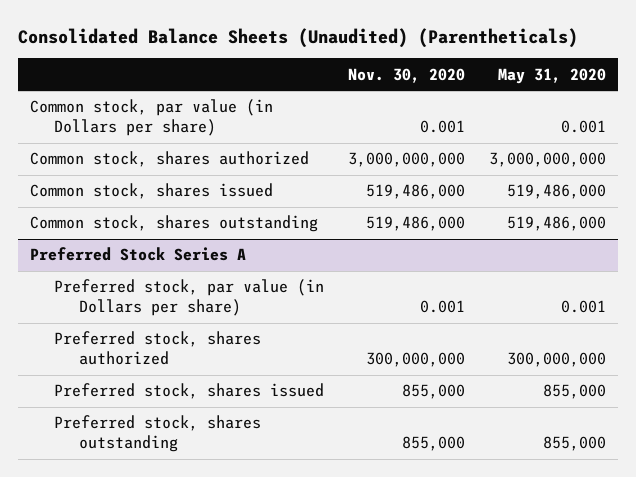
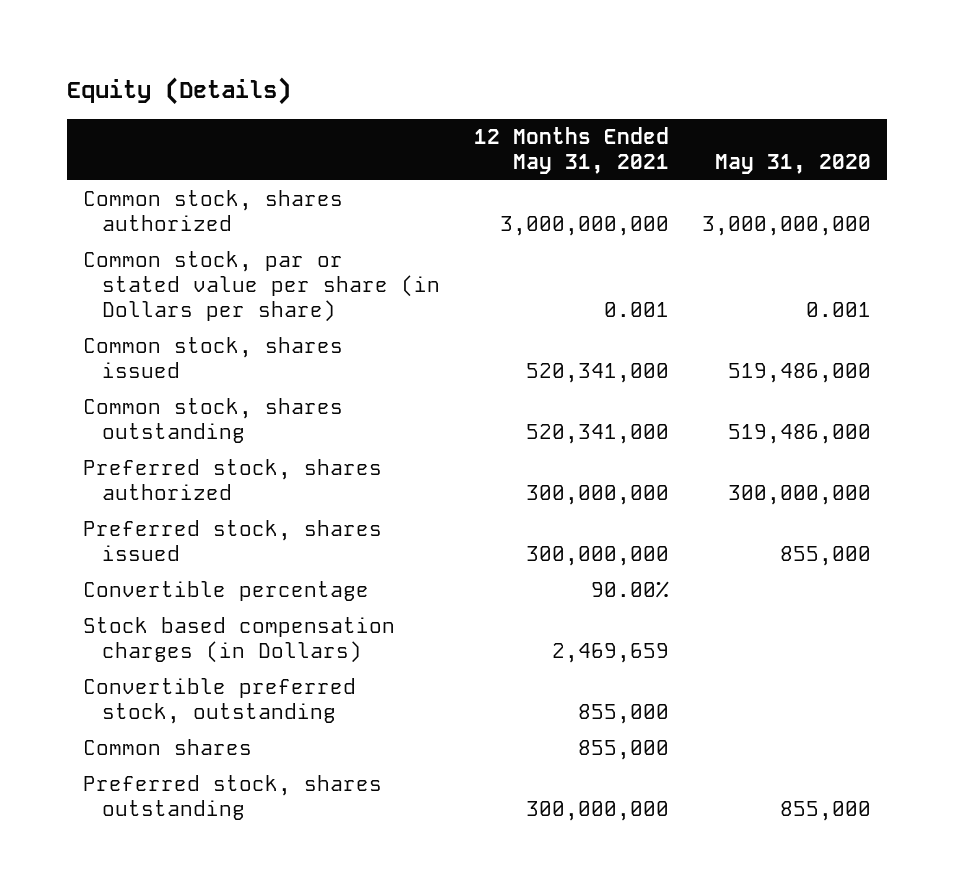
[18,27,579,48] Consolidated Balance Sheets (Unaudited) (Parentheticals) -> [66,77,291,106] Equity (Details)
[348,67,466,83] Nov. 30, 2020 -> none
none -> [473,127,669,174] 12 Months Ended May 31, 2021
[30,99,274,137] Common stock, par value (in Dollars per share) -> none
none -> [83,251,441,322] Common stock, par or stated value per share (in Dollars per share)
[30,247,247,262] Preferred Stock Series A -> none
[54,279,325,317] Preferred stock, par value (in Dollars per share) -> none
none -> [83,581,370,602] Convertible percentage
none -> [83,617,396,664] Stock based compensation charges (in Dollars)
none -> [83,678,357,725] Convertible preferred stock, outstanding
none -> [83,739,253,756] Common shares

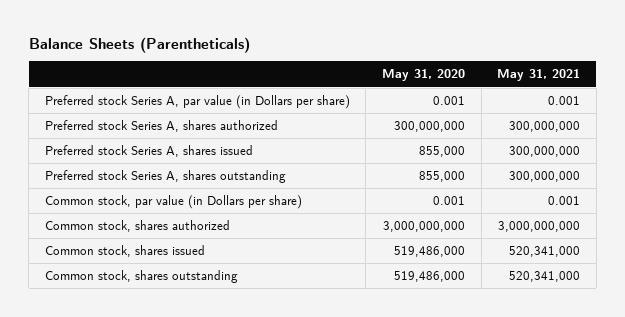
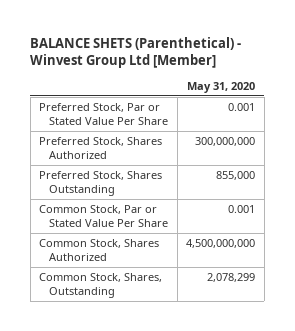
[28,36,250,53] Balance Sheets (Parentheticals) -> [30,36,242,69] BALANCE SHETS (Parenthetical) - Winvest Group Ltd [Member]
[497,69,581,82] May 31, 2021 -> none
[44,144,253,157] Preferred stock Series A, shares issued -> none
[44,244,205,257] Common stock, shares issued -> none
[44,94,350,109] Preferred stock Series A, par value (in Dollars per share) -> [39,102,168,125] Preferred Stock, Par or Stated Value Per Share
[44,119,278,132] Preferred stock Series A, shares authorized -> [39,136,163,159] Preferred Stock, Shares Authorized
[44,169,286,183] Preferred stock Series A, shares outstanding -> [39,170,163,196] Preferred Stock, Shares Outstanding
[44,194,302,209] Common stock, par value (in Dollars per share) -> [39,204,168,227] Common Stock, Par or Stated Value Per Share
[44,219,230,232] Common stock, shares authorized -> [39,238,160,261] Common Stock, Shares Authorized
[382,220,465,232] 3,000,000,000 -> [186,238,256,248] 4,500,000,000
[44,269,238,283] Common stock, shares outstanding -> [39,272,163,298] Common Stock, Shares, Outstanding
[393,270,465,282] 519,486,000 -> [207,272,256,282] 2,078,299

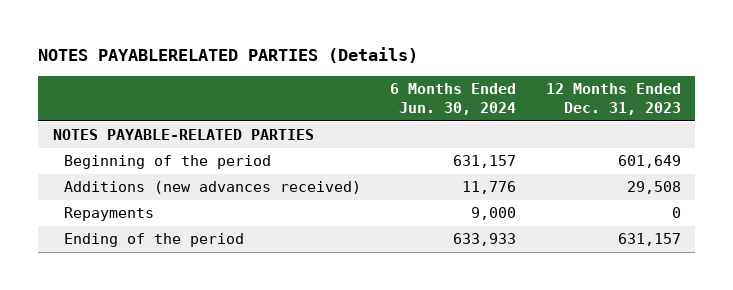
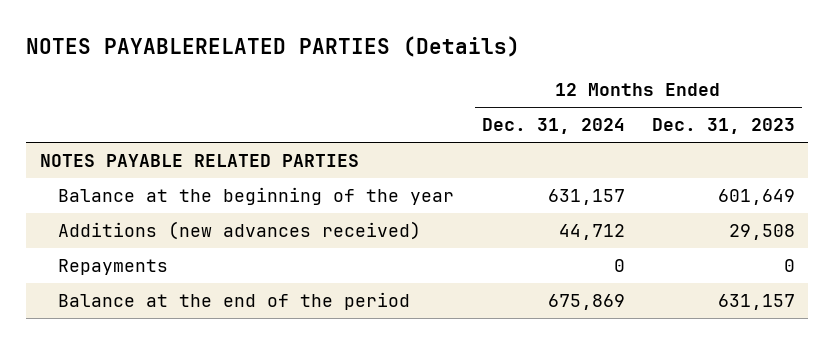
[390,83,517,115] 6 Months Ended Jun. 30, 2024 -> none
none -> [481,118,625,135] Dec. 31, 2024
[52,129,314,141] NOTES PAYABLE-RELATED PARTIES -> [39,154,359,168] NOTES PAYABLE RELATED PARTIES
[64,155,272,170] Beginning of the period -> [58,187,455,206] Balance at the beginning of the year
[64,233,245,248] Ending of the period -> [58,292,411,311] Balance at the end of the period

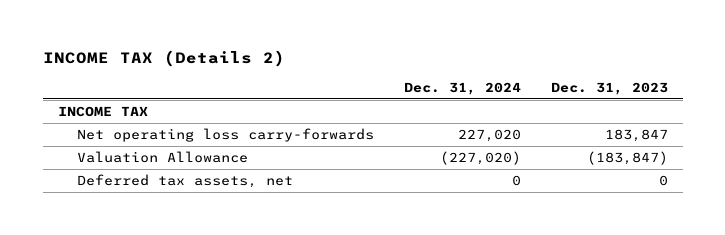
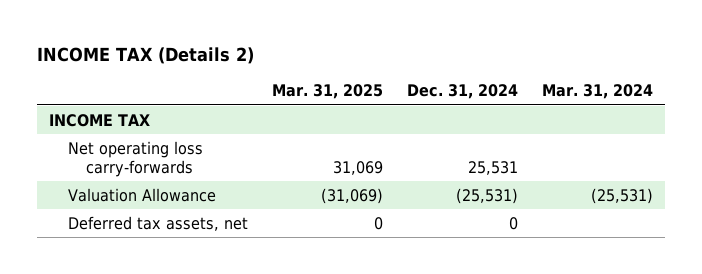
[550,82,668,96] Dec. 31, 2023 -> none
none -> [271,83,383,99] Mar. 31, 2025
none -> [541,83,653,99] Mar. 31, 2024
[457,128,521,142] 227,020 -> [467,160,518,175] 25,531
[439,150,521,165] (227,020) -> [455,187,518,204] (25,531)

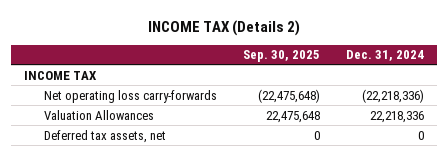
[271,83,383,99] Mar. 31, 2025 -> none
[541,83,653,99] Mar. 31, 2024 -> none
none -> [243,50,321,63] Sep. 30, 2025
[67,187,216,202] Valuation Allowance -> none
[467,160,518,175] 25,531 -> [362,88,425,103] (22,218,336)
none -> [44,109,155,120] Valuation Allowances

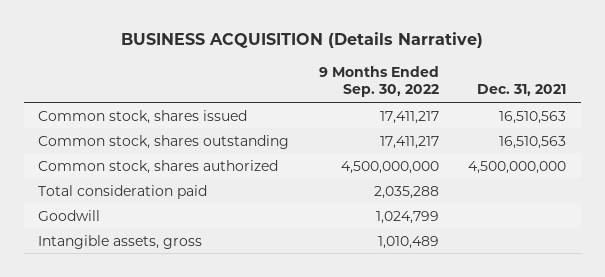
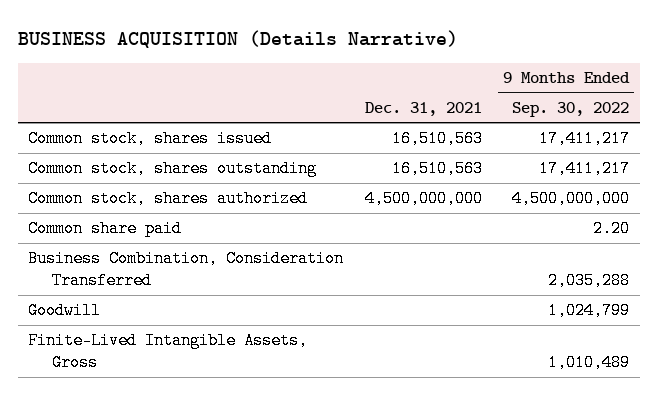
none -> [28,220,183,238] Common share paid
[38,184,208,199] Total consideration paid -> [28,250,345,290] Business Combination, Consideration Transferred
[38,234,203,249] Intangible assets, gross -> [28,332,309,372] Finite-Lived Intangible Assets, Gross

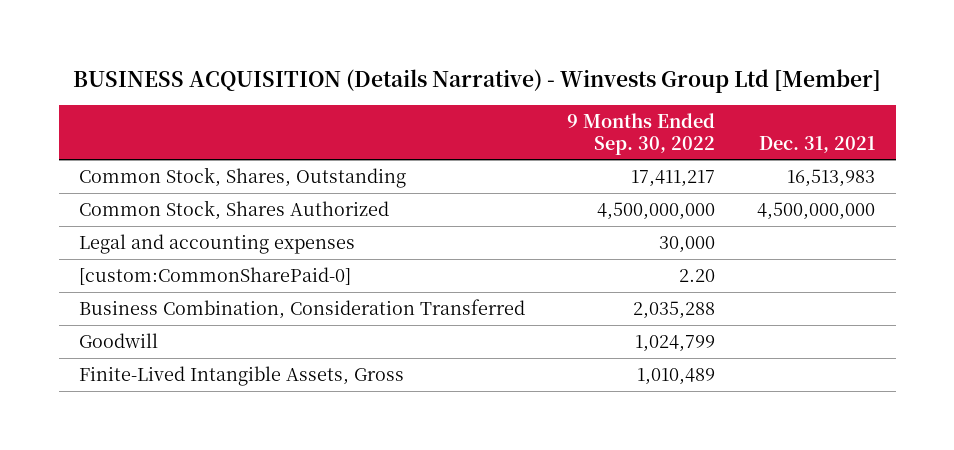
[17,29,458,48] BUSINESS ACQUISITION (Details Narrative) -> [73,68,882,93] BUSINESS ACQUISITION (Details Narrative) - Winvests Group Ltd [Member]
[28,130,273,148] Common stock, shares issued -> none
[28,160,318,178] Common stock, shares outstanding -> [79,167,407,189] Common Stock, Shares, Outstanding
[391,160,483,178] 16,510,563 -> [786,169,875,188] 16,513,983
[28,190,309,208] Common stock, shares authorized -> [79,200,390,221] Common Stock, Shares Authorized
none -> [79,234,356,255] Legal and accounting expenses
[28,220,183,238] Common share paid -> [79,267,352,286] [custom:CommonSharePaid-0]

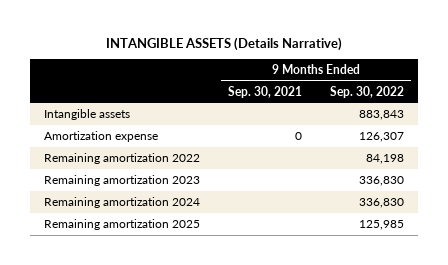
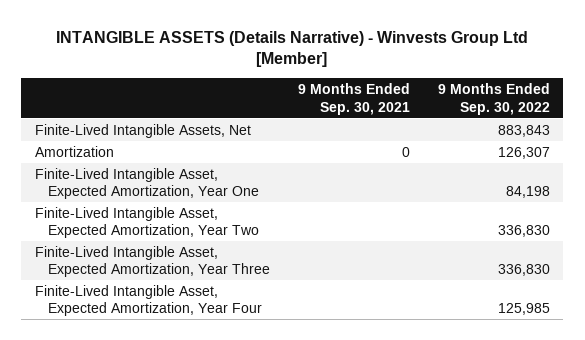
[106,36,343,51] INTANGIBLE ASSETS (Details Narrative) -> [56,30,529,68] INTANGIBLE ASSETS (Details Narrative) - Winvests Group Ltd [Member]
[44,108,131,120] Intangible assets -> [35,123,252,138] Finite-Lived Intangible Assets, Net
[44,130,159,142] Amortization expense -> [35,145,115,157] Amortization
[44,152,201,164] Remaining amortization 2022 -> [35,167,259,200] Finite-Lived Intangible Asset, Expected Amortization, Year One
[44,174,201,186] Remaining amortization 2023 -> [35,206,259,239] Finite-Lived Intangible Asset, Expected Amortization, Year Two
[44,196,201,208] Remaining amortization 2024 -> [35,245,270,278] Finite-Lived Intangible Asset, Expected Amortization, Year Three
[44,218,201,230] Remaining amortization 2025 -> [35,284,262,317] Finite-Lived Intangible Asset, Expected Amortization, Year Four

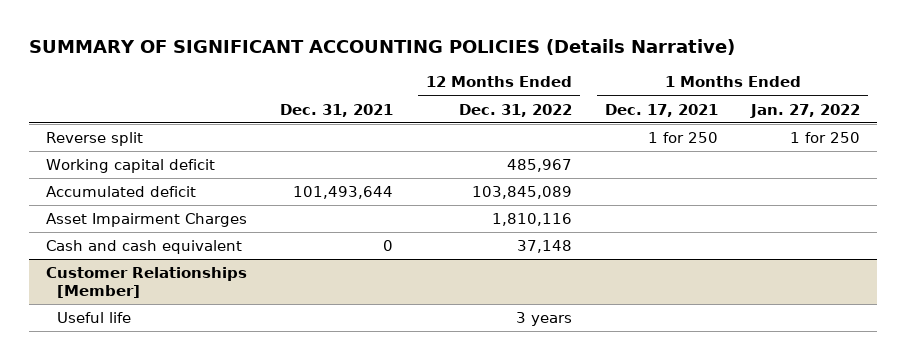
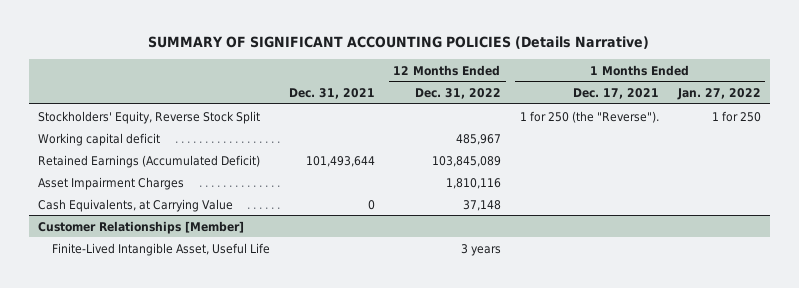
[45,132,143,147] Reverse split -> [38,110,261,124] Stockholders' Equity, Reverse Stock Split
[648,132,719,144] 1 for 250 -> [519,110,659,123] 1 for 250 (the "Reverse").
[45,186,196,198] Accumulated deficit -> [38,154,261,168] Retained Earnings (Accumulated Deficit)
[45,240,242,255] Cash and cash equivalent -> [38,198,234,212] Cash Equivalents, at Carrying Value
[56,312,131,324] Useful life -> [52,242,271,256] Finite-Lived Intangible Asset, Useful Life

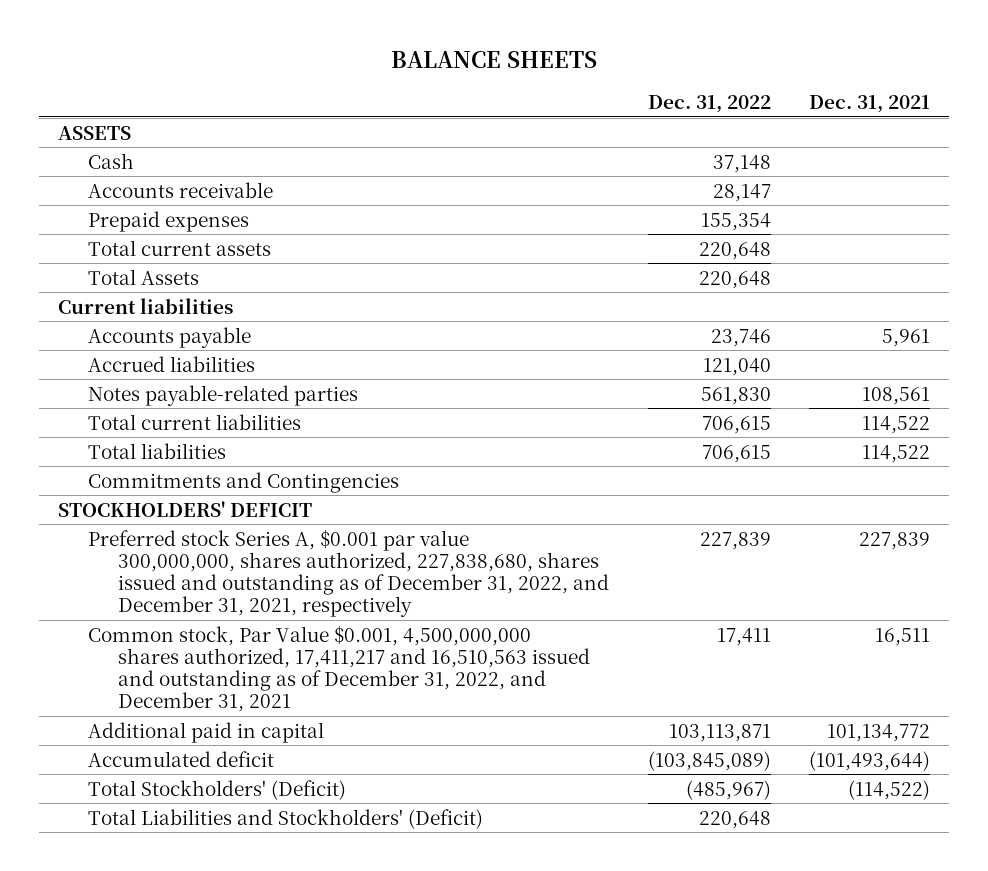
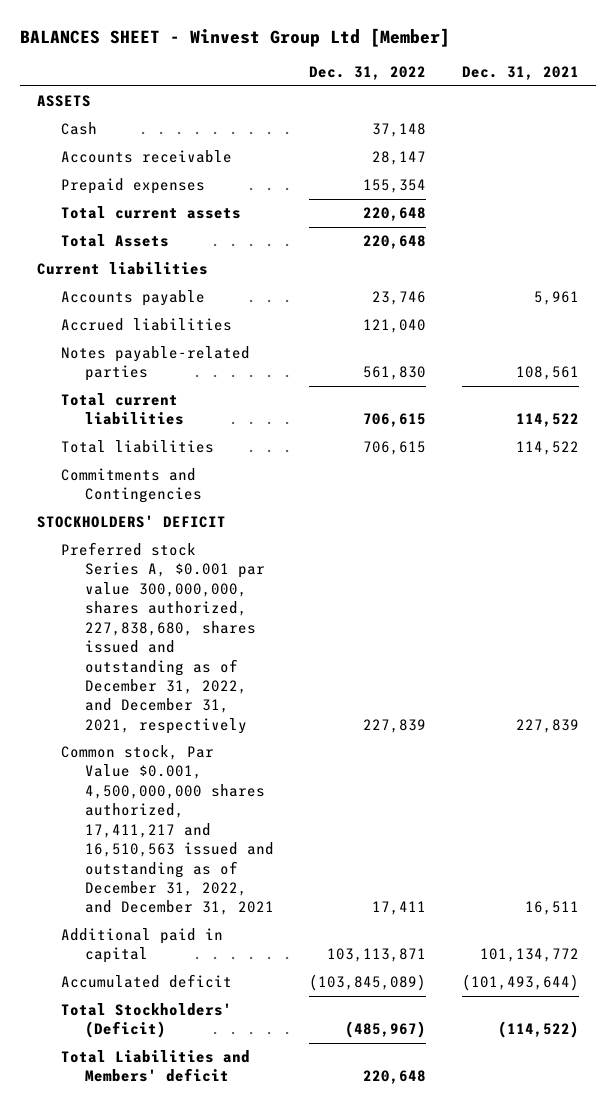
[391,51,598,69] BALANCE SHEETS -> [19,28,450,48] BALANCES SHEET - Winvest Group Ltd [Member]
[88,808,484,829] Total Liabilities and Stockholders' (Deficit) -> [61,1050,251,1083] Total Liabilities and Members' deficit

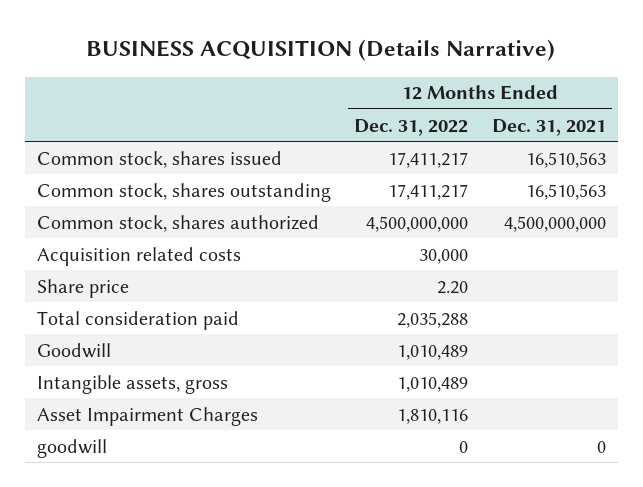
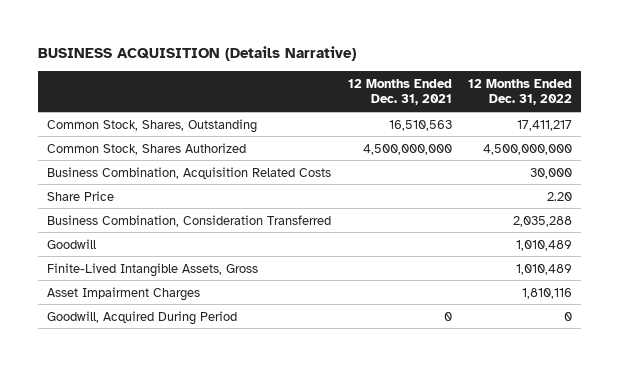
[36,150,282,168] Common stock, shares issued -> none
[36,182,331,202] Common stock, shares outstanding -> [46,118,257,133] Common Stock, Shares, Outstanding
[36,214,319,232] Common stock, shares authorized -> [46,142,246,155] Common Stock, Shares Authorized
[36,246,241,266] Acquisition related costs -> [46,166,331,179] Business Combination, Acquisition Related Costs
[36,278,129,298] Share price -> [46,190,114,201] Share Price
[36,310,239,330] Total consideration paid -> [46,214,331,227] Business Combination, Consideration Transferred
[36,374,228,394] Intangible assets, gross -> [46,262,258,277] Finite-Lived Intangible Assets, Gross
[36,438,107,458] goodwill -> [46,310,237,325] Goodwill, Acquired During Period

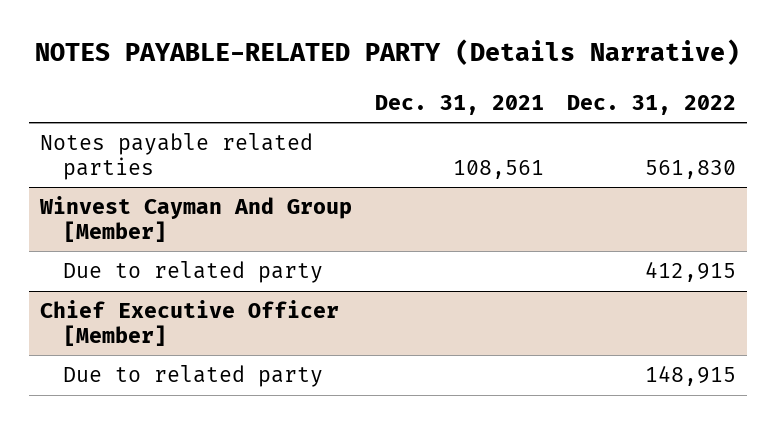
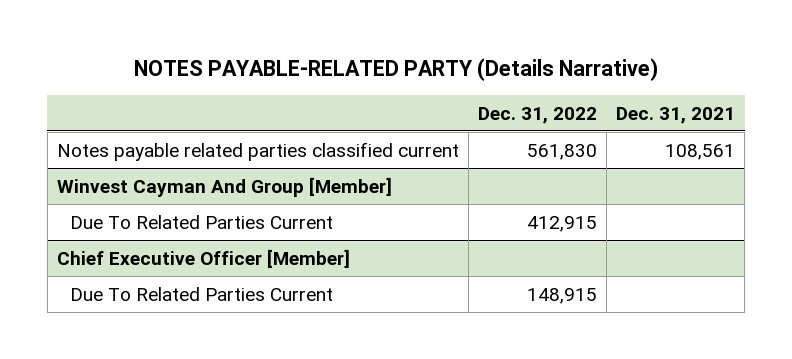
[40,133,314,180] Notes payable related parties -> [56,141,459,161] Notes payable related parties classified current
[63,261,324,284] Due to related party -> [70,214,334,229] Due To Related Parties Current
[63,365,324,388] Due to related party -> [70,286,334,301] Due To Related Parties Current

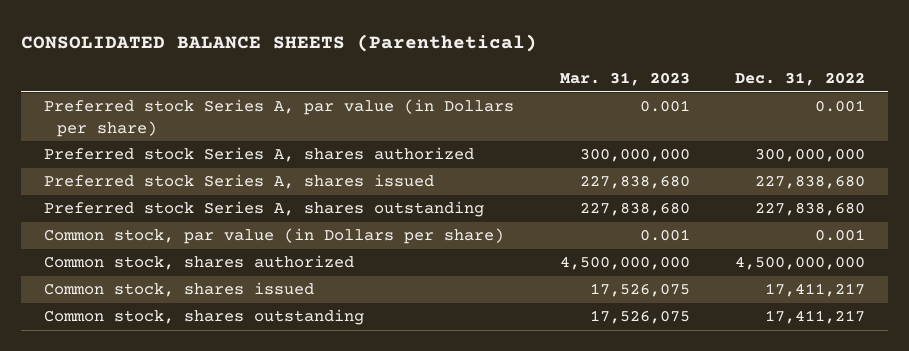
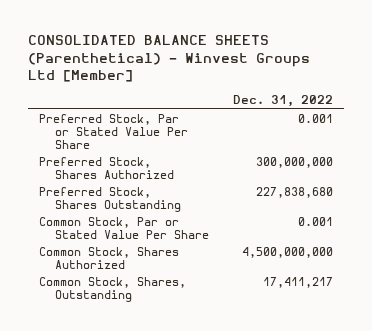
[21,33,538,52] CONSOLIDATED BALANCE SHEETS (Parenthetical) -> [27,35,310,83] CONSOLIDATED BALANCE SHEETS (Parenthetical) - Winvest Groups Ltd [Member]
[559,72,690,87] Mar. 31, 2023 -> none
[44,174,435,190] Preferred stock Series A, shares issued -> none
[44,282,315,298] Common stock, shares issued -> none
[44,99,515,137] Preferred stock Series A, par value (in Dollars per share) -> [39,113,189,150] Preferred Stock, Par or Stated Value Per Share
[44,147,475,163] Preferred stock Series A, shares authorized -> [39,156,175,180] Preferred Stock, Shares Authorized
[44,201,485,218] Preferred stock Series A, shares outstanding -> [39,186,182,213] Preferred Stock, Shares Outstanding
[44,228,505,245] Common stock, par value (in Dollars per share) -> [39,216,210,240] Common Stock, Par or Stated Value Per Share
[44,255,355,271] Common stock, shares authorized -> [39,246,180,270] Common Stock, Shares Authorized
[44,309,365,326] Common stock, shares outstanding -> [39,276,187,303] Common Stock, Shares, Outstanding

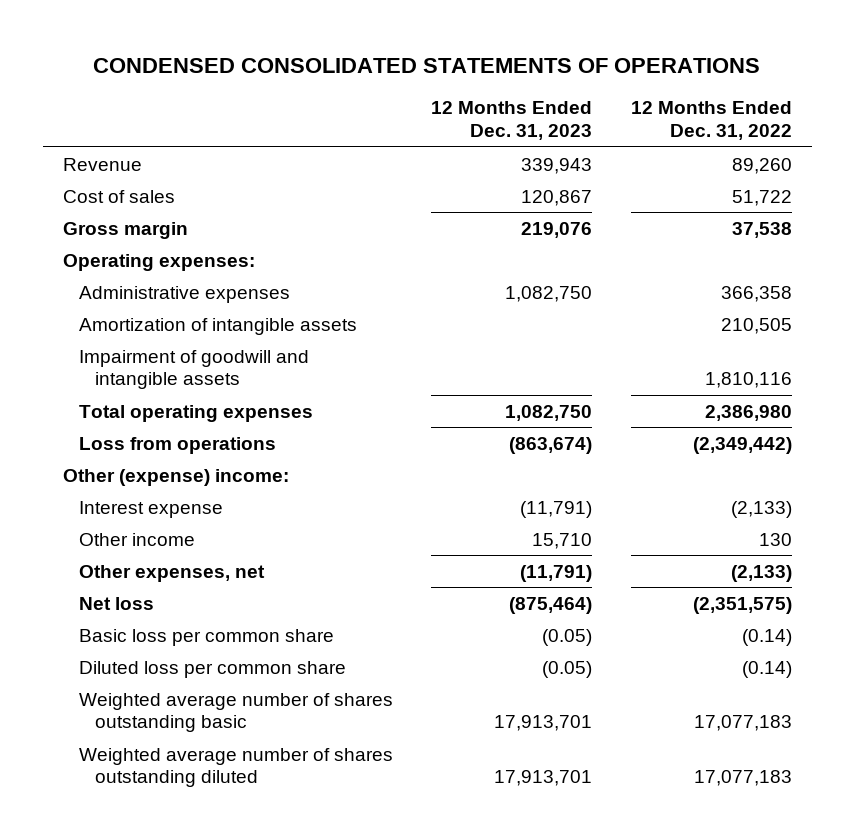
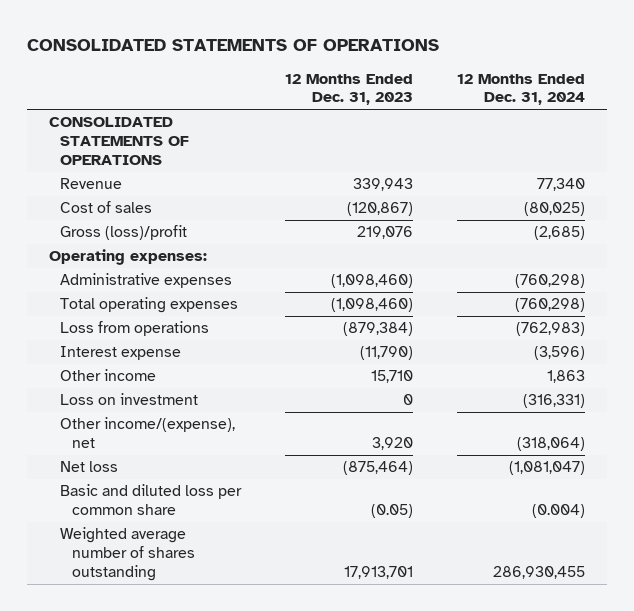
[93,57,761,73] CONDENSED CONSOLIDATED STATEMENTS OF OPERATIONS -> [27,38,440,51] CONSOLIDATED STATEMENTS OF OPERATIONS
[631,101,793,141] 12 Months Ended Dec. 31, 2022 -> none
none -> [456,73,585,106] 12 Months Ended Dec. 31, 2024
none -> [49,117,190,165] CONSOLIDATED STATEMENTS OF OPERATIONS
[521,189,593,206] 120,867 -> [347,202,414,217] (120,867)
[62,221,188,239] Gross margin -> [60,225,188,241] Gross (loss)/profit
[78,317,357,335] Amortization of intangible assets -> none
[78,349,309,390] Impairment of goodwill and intangible assets -> none
[62,468,289,486] Other (expense) income: -> none
[505,285,593,302] 1,082,750 -> [331,274,414,289] (1,098,460)
[505,404,593,421] 1,082,750 -> [331,298,414,313] (1,098,460)
[509,436,593,454] (863,674) -> [343,322,414,337] (879,384)
[520,500,593,518] (11,791) -> [360,346,414,361] (11,790)
[78,564,265,582] Other expenses, net -> none
none -> [60,393,199,406] Loss on investment
none -> [60,417,236,449] Other income/(expense), net
[78,628,334,646] Basic loss per common share -> none
[78,692,393,733] Weighted average number of shares outstanding basic -> none
[78,660,346,678] Diluted loss per common share -> [60,484,243,516] Basic and diluted loss per common share
[78,747,393,788] Weighted average number of shares outstanding diluted -> [60,527,195,581] Weighted average number of shares outstanding

